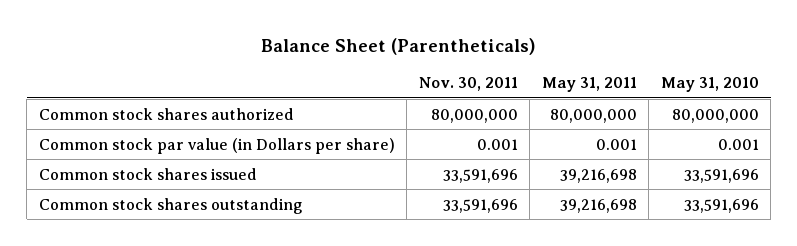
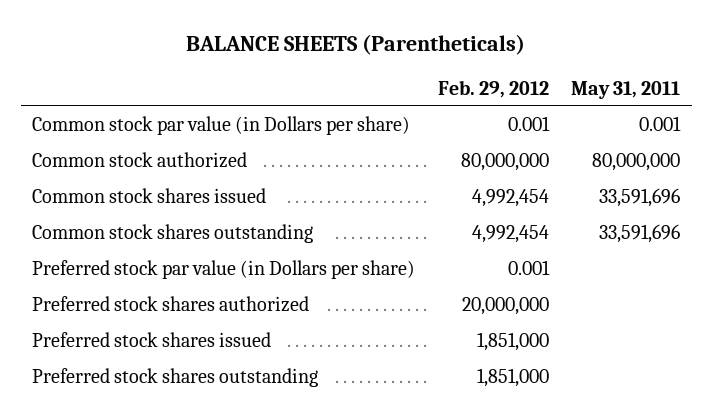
[260,37,536,55] Balance Sheet (Parentheticals) -> [186,33,526,55] BALANCE SHEETS (Parentheticals)
[418,77,518,92] Nov. 30, 2011 -> none
[660,77,759,93] May 31, 2010 -> none
none -> [437,79,549,98] Feb. 29, 2012
[38,107,294,120] Common stock shares authorized -> none
none -> [32,152,248,169] Common stock authorized
[559,168,637,183] 39,216,698 -> [599,188,681,208] 33,591,696
[559,198,637,213] 39,216,698 -> [599,224,681,244] 33,591,696
none -> [32,260,416,280] Preferred stock par value (in Dollars per share)
none -> [32,296,310,313] Preferred stock shares authorized
none -> [32,332,272,348] Preferred stock shares issued
none -> [32,368,319,388] Preferred stock shares outstanding

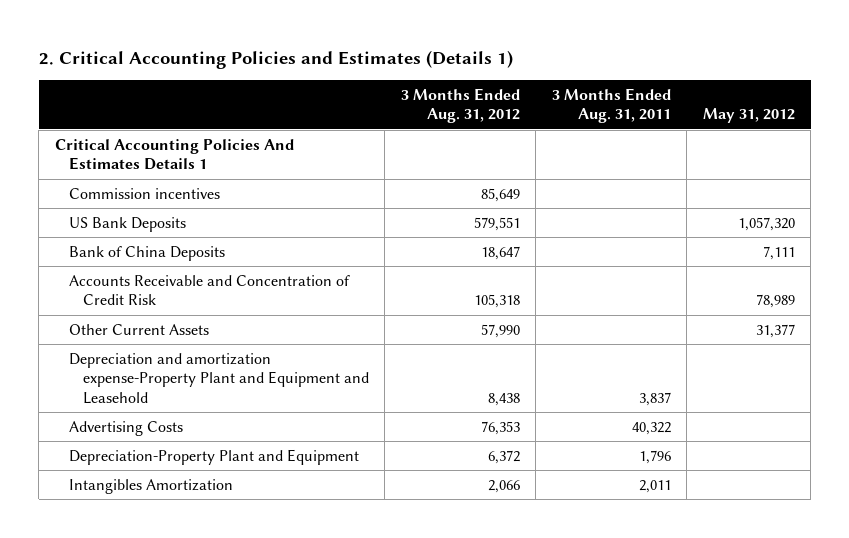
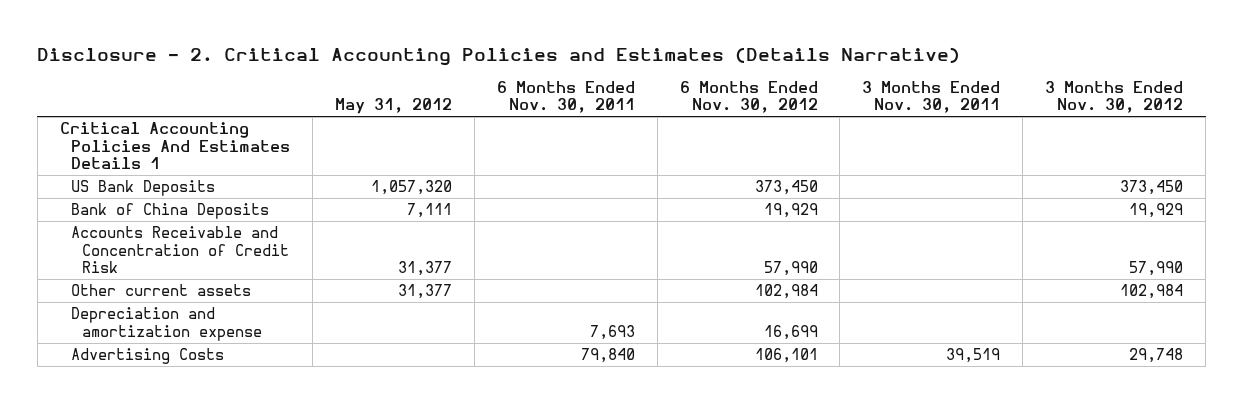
[38,49,513,69] 2. Critical Accounting Policies and Estimates (Details 1) -> [37,46,961,66] Disclosure - 2. Critical Accounting Policies and Estimates (Details Narrative)
[400,87,520,124] 3 Months Ended Aug. 31, 2012 -> none
[551,87,671,124] 3 Months Ended Aug. 31, 2011 -> none
none -> [496,80,635,114] 6 Months Ended Nov. 30, 2011
none -> [679,80,818,114] 6 Months Ended Nov. 30, 2012
none -> [862,80,1001,114] 3 Months Ended Nov. 30, 2011
none -> [1045,80,1184,114] 3 Months Ended Nov. 30, 2012
[68,187,220,199] Commission incentives -> none
[755,294,795,309] 78,989 -> [397,261,452,277] 31,377
[68,323,209,335] Other Current Assets -> [70,284,251,297] Other current assets
[68,352,369,404] Depreciation and amortization expense-Property Plant and Equipment and Leasehold -> [70,307,262,341] Depreciation and amortization expense
[68,448,359,465] Depreciation-Property Plant and Equipment -> none
[68,478,233,494] Intangibles Amortization -> none

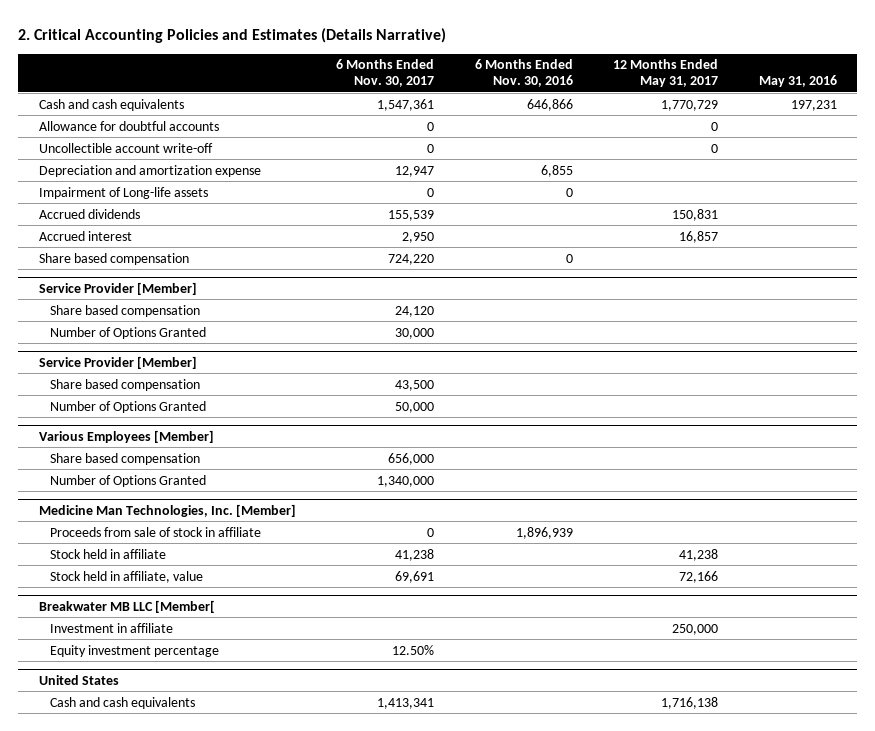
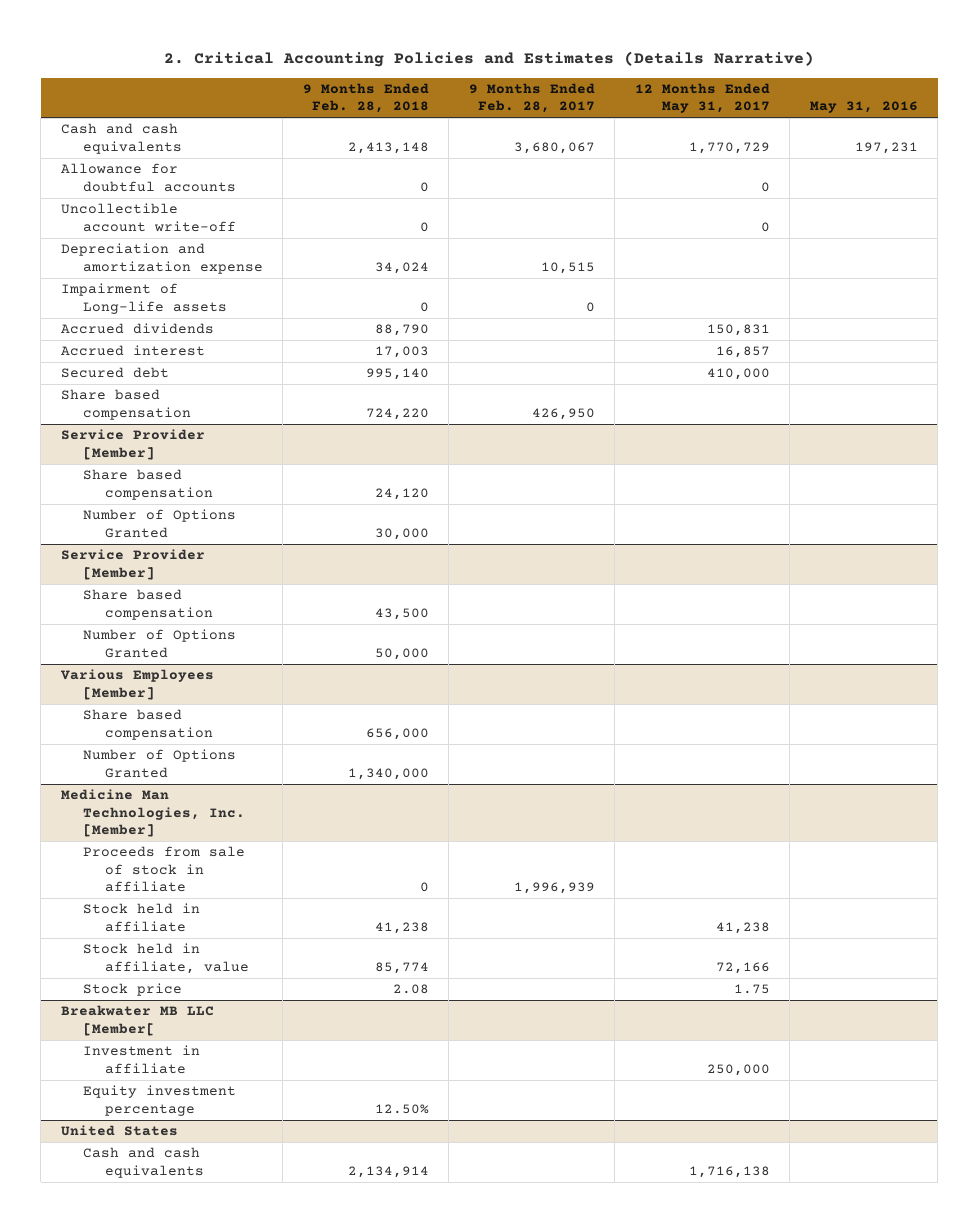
[336,59,435,88] 6 Months Ended Nov. 30, 2017 -> none
[474,59,573,88] 6 Months Ended Nov. 30, 2016 -> none
none -> [302,82,429,114] 9 Months Ended Feb. 28, 2018
none -> [468,82,595,114] 9 Months Ended Feb. 28, 2017
none -> [60,367,169,379] Secured debt
none -> [82,983,182,997] Stock price

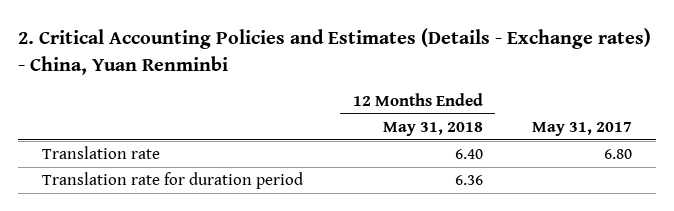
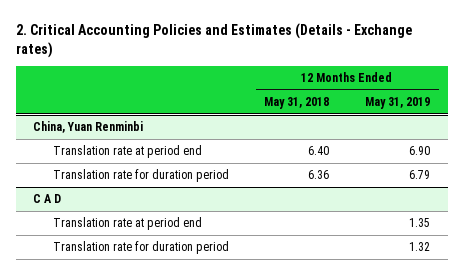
[17,28,651,75] 2. Critical Accounting Policies and Estimates (Details - Exchange rates) - China, Yuan Renminbi -> [15,22,412,58] 2. Critical Accounting Policies and Estimates (Details - Exchange rates)
[531,122,632,137] May 31, 2017 -> none
none -> [365,97,431,110] May 31, 2019
none -> [33,121,144,134] China, Yuan Renminbi
[42,146,161,160] Translation rate -> [52,145,202,159] Translation rate at period end
none -> [33,194,62,204] C A D
none -> [52,217,202,231] Translation rate at period end
none -> [52,241,229,255] Translation rate for duration period

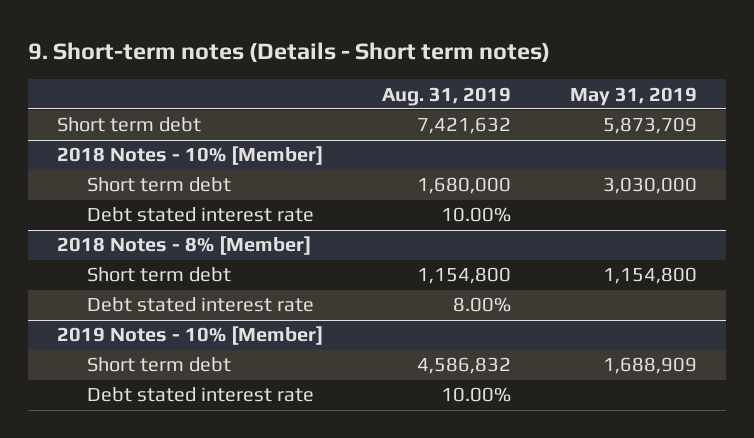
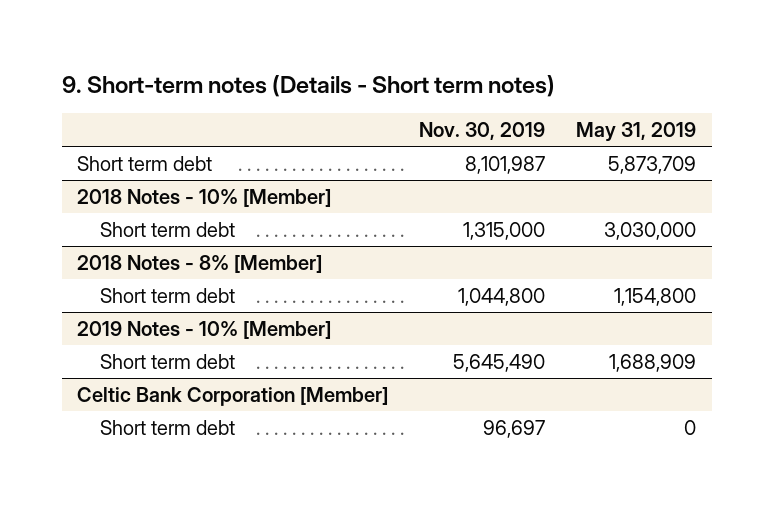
[381,86,511,106] Aug. 31, 2019 -> none
none -> [419,122,546,141] Nov. 30, 2019
[87,207,315,223] Debt stated interest rate -> none
[87,297,315,313] Debt stated interest rate -> none
[87,387,315,403] Debt stated interest rate -> none
none -> [77,386,389,406] Celtic Bank Corporation [Member]
none -> [99,419,235,435] Short term debt

